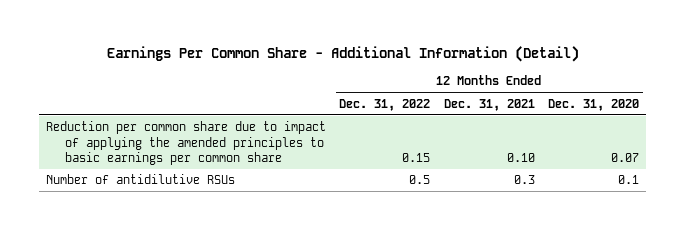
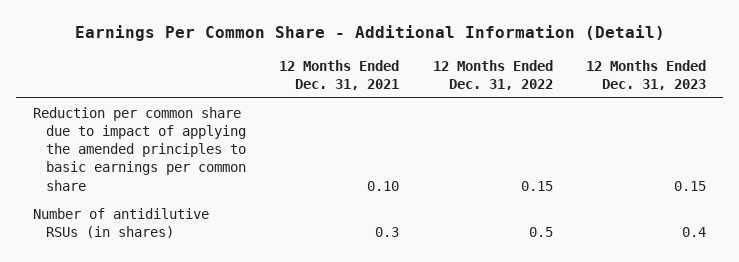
[548,98,640,111] Dec. 31, 2020 -> none
none -> [586,59,707,90] 12 Months Ended Dec. 31, 2023
[45,174,235,185] Number of antidilutive RSUs -> [32,208,209,239] Number of antidilutive RSUs (in shares)

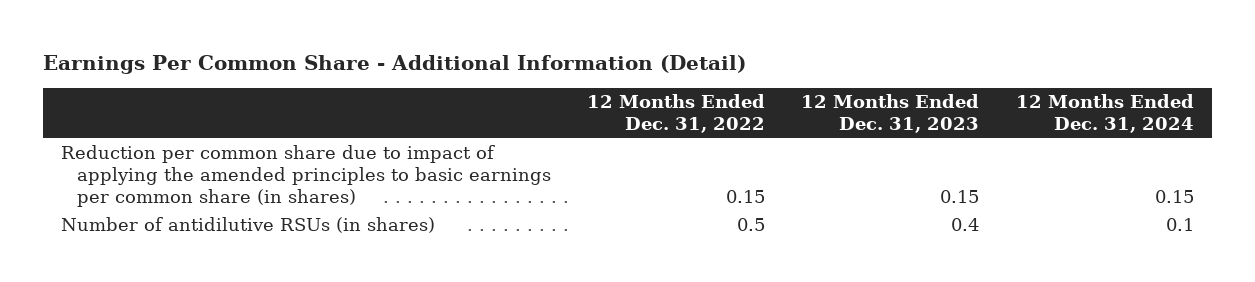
[279,59,400,90] 12 Months Ended Dec. 31, 2021 -> none
none -> [1015,94,1194,134] 12 Months Ended Dec. 31, 2024
[32,107,246,191] Reduction per common share due to impact of applying the amended principles to basic earnings per common share -> [61,145,552,208] Reduction per common share due to impact of applying the amended principles to basic earnings per common share (in shares)

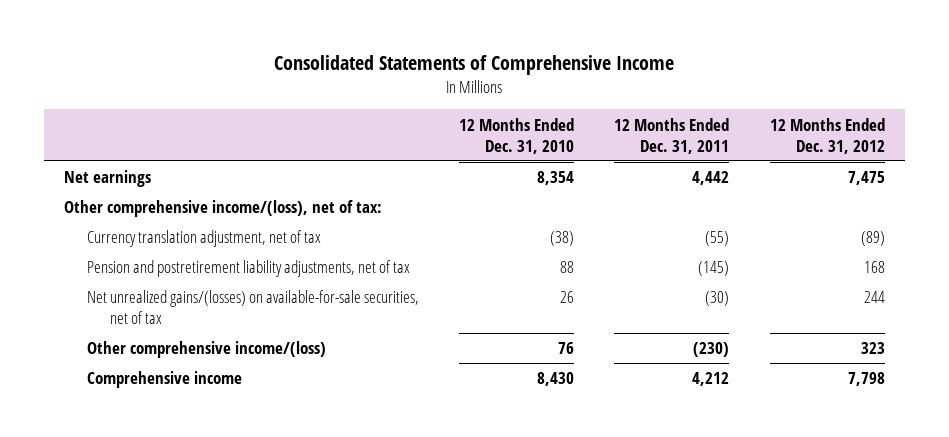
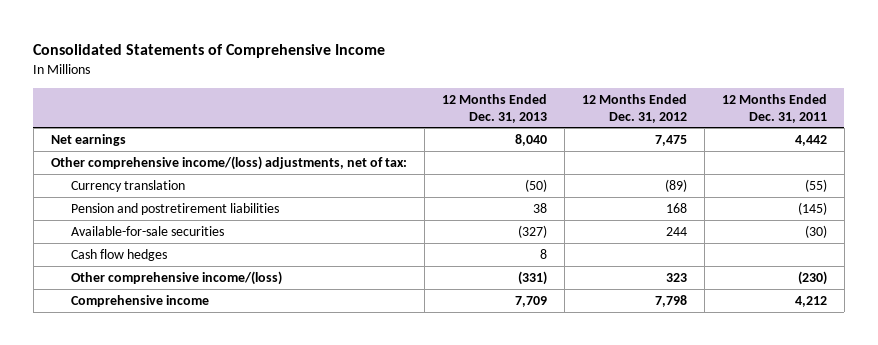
[459,117,575,154] 12 Months Ended Dec. 31, 2010 -> none
none -> [441,93,547,123] 12 Months Ended Dec. 31, 2013
[64,200,383,218] Other comprehensive income/(loss), net of tax: -> [50,155,407,170] Other comprehensive income/(loss) adjustments, net of tax:
[86,230,321,248] Currency translation adjustment, net of tax -> [70,179,185,192] Currency translation
[86,260,410,278] Pension and postretirement liability adjustments, net of tax -> [70,202,279,215] Pension and postretirement liabilities
[86,290,419,325] Net unrealized gains/(losses) on available-for-sale securities, net of tax -> [70,225,224,236] Available-for-sale securities
none -> [70,248,167,261] Cash flow hedges

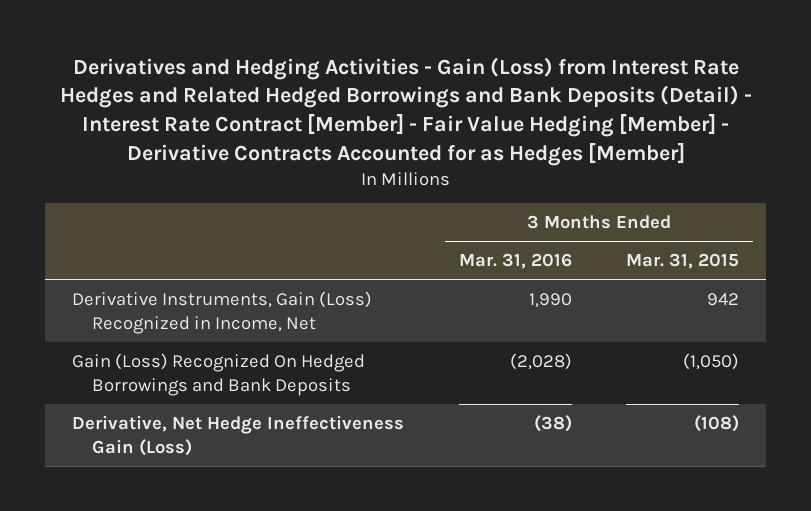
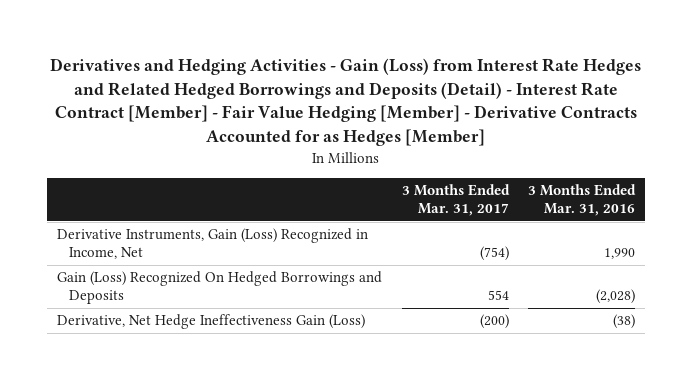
[59,56,752,166] Derivatives and Hedging Activities - Gain (Loss) from Interest Rate Hedges and Related Hedged Borrowings and Bank Deposits (Detail) - Interest Rate Contract [Member] - Fair Value Hedging [Member] - Derivative Contracts Accounted for as Hedges [Member] -> [50,58,642,147] Derivatives and Hedging Activities - Gain (Loss) from Interest Rate Hedges and Related Hedged Borrowings and Deposits (Detail) - Interest Rate Contract [Member] - Fair Value Hedging [Member] - Derivative Contracts Accounted for as Hedges [Member]
[625,253,739,270] Mar. 31, 2015 -> none
none -> [401,184,510,217] 3 Months Ended Mar. 31, 2017
[72,352,366,396] Gain (Loss) Recognized On Hedged Borrowings and Bank Deposits -> [57,271,383,305] Gain (Loss) Recognized On Hedged Borrowings and Deposits

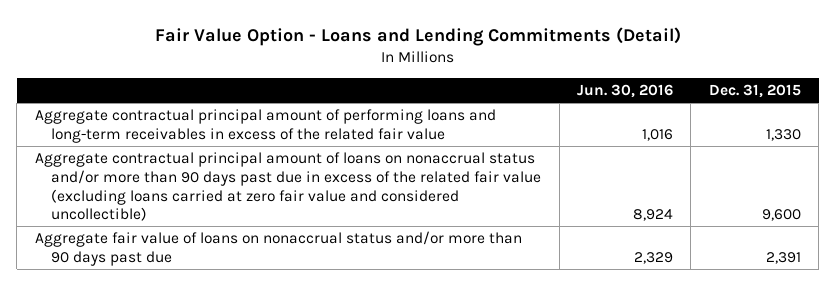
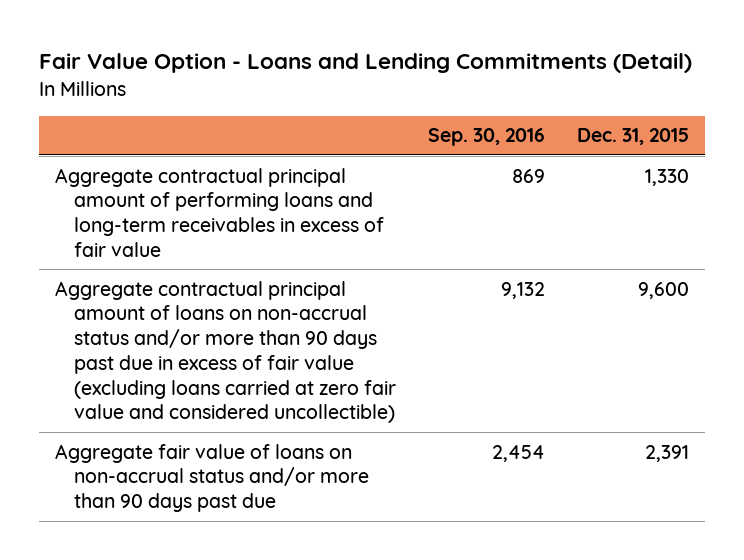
[577,83,674,98] Jun. 30, 2016 -> none
none -> [428,128,546,147] Sep. 30, 2016
[34,109,496,143] Aggregate contractual principal amount of performing loans and long-term receivables in excess of the related fair value -> [54,167,385,257] Aggregate contractual principal amount of performing loans and long-term receivables in excess of fair value
[34,152,542,222] Aggregate contractual principal amount of loans on nonaccrual status and/or more than 90 days past due in excess of the related fair value (excluding loans carried at zero fair value and considered uncollectible) -> [54,280,397,424] Aggregate contractual principal amount of loans on non-accrual status and/or more than 90 days past due in excess of fair value (excluding loans carried at zero fair value and considered uncollectible)
[34,231,522,266] Aggregate fair value of loans on nonaccrual status and/or more than 90 days past due -> [54,443,370,513] Aggregate fair value of loans on non-accrual status and/or more than 90 days past due

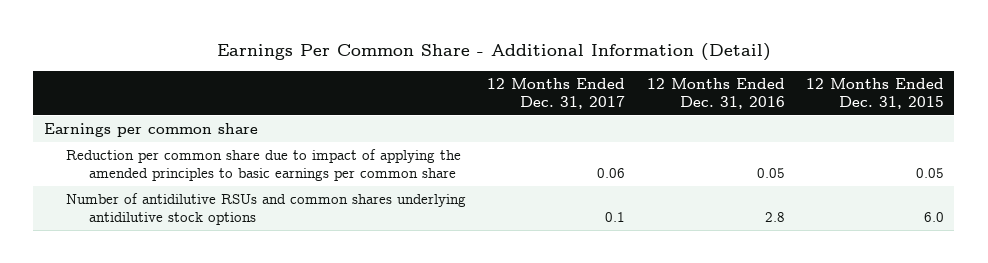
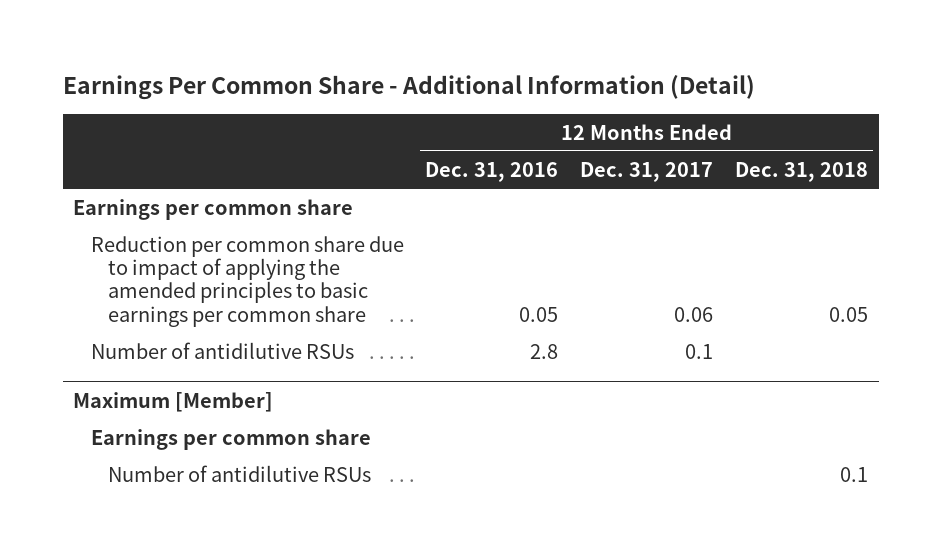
[805,77,944,110] 12 Months Ended Dec. 31, 2015 -> none
none -> [734,161,868,182] Dec. 31, 2018
[66,192,467,226] Number of antidilutive RSUs and common shares underlying antidilutive stock options -> [90,341,354,359] Number of antidilutive RSUs
none -> [73,391,274,412] Maximum [Member]
none -> [90,428,371,450] Earnings per common share
none -> [107,464,371,482] Number of antidilutive RSUs

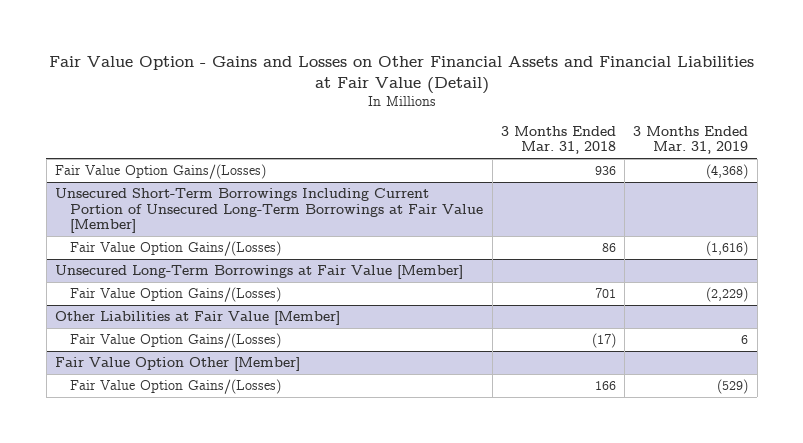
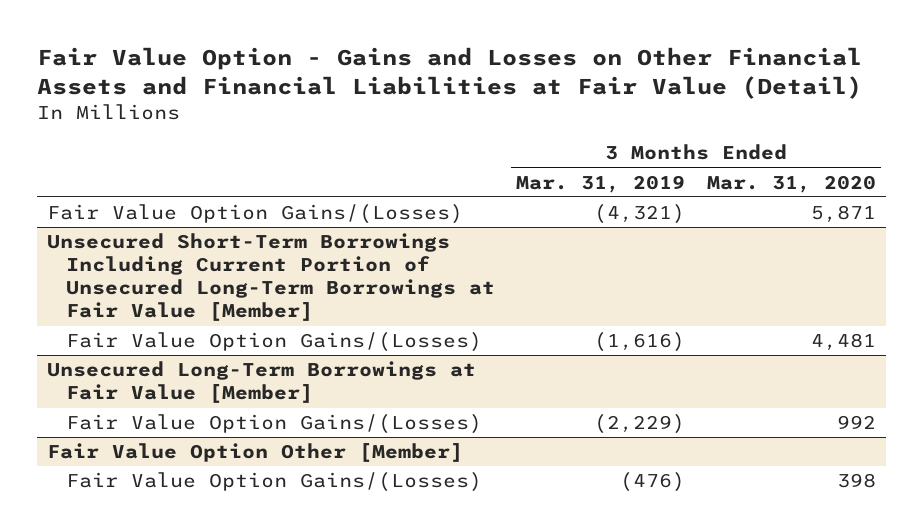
[500,125,616,155] 3 Months Ended Mar. 31, 2018 -> none
none -> [706,174,876,193] Mar. 31, 2020
[706,164,749,180] (4,368) -> [594,204,686,225] (4,321)
[54,311,340,326] Other Liabilities at Fair Value [Member] -> none
[70,333,282,349] Fair Value Option Gains/(Losses) -> none
[717,379,749,395] (529) -> [620,472,686,493] (476)

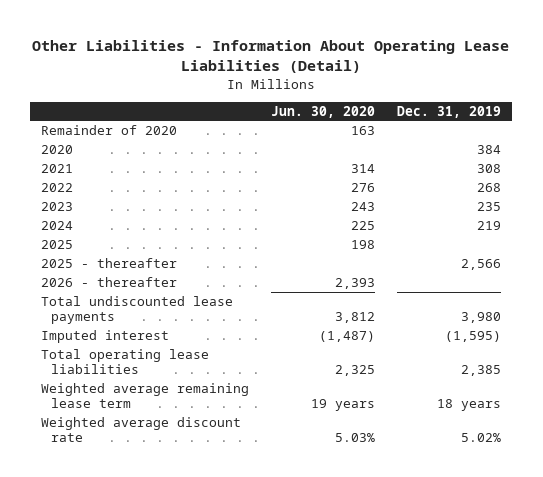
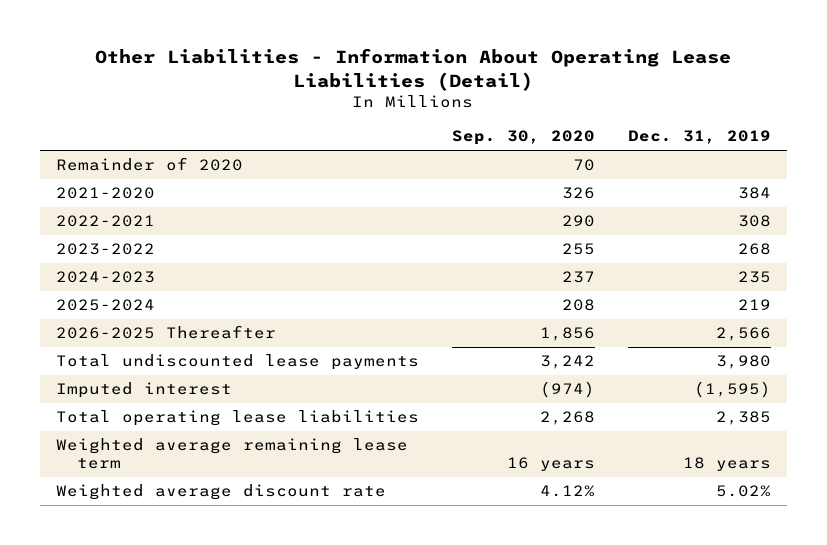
[271,105,376,118] Jun. 30, 2020 -> none
none -> [451,130,595,146] Sep. 30, 2020
[41,240,74,250] 2025 -> none
[41,277,178,288] 2026 - thereafter -> none
[41,145,74,155] 2020 -> [56,187,156,200] 2021-2020
[41,164,74,174] 2021 -> [56,215,156,228] 2022-2021
[41,183,74,193] 2022 -> [56,243,156,256] 2023-2022
[41,202,74,212] 2023 -> [56,271,156,284] 2024-2023
[41,221,74,231] 2024 -> [56,299,156,312] 2025-2024
[41,258,178,269] 2025 - thereafter -> [56,325,277,340] 2026-2025 Thereafter

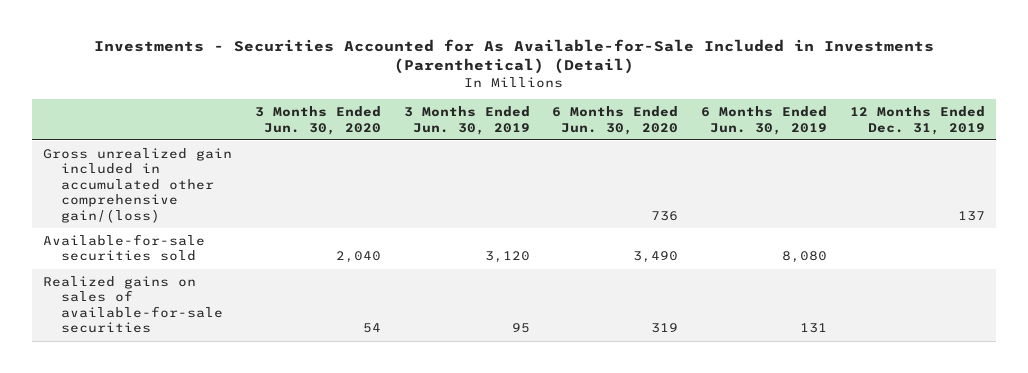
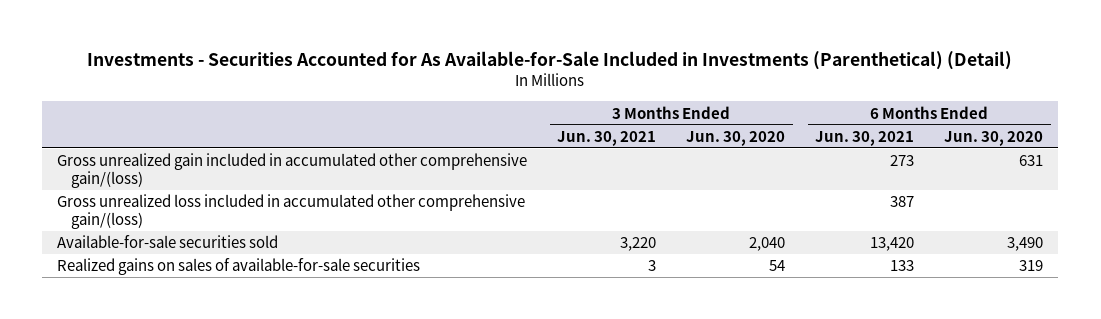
[403,106,530,135] 3 Months Ended Jun. 30, 2019 -> none
[701,106,828,135] 6 Months Ended Jun. 30, 2019 -> none
[849,106,985,135] 12 Months Ended Dec. 31, 2019 -> none
none -> [557,130,657,146] Jun. 30, 2021
none -> [815,130,915,146] Jun. 30, 2021
[651,210,679,221] 736 -> [1019,155,1044,167] 631
none -> [57,194,526,229] Gross unrealized loss included in accumulated other comprehensive gain/(loss)

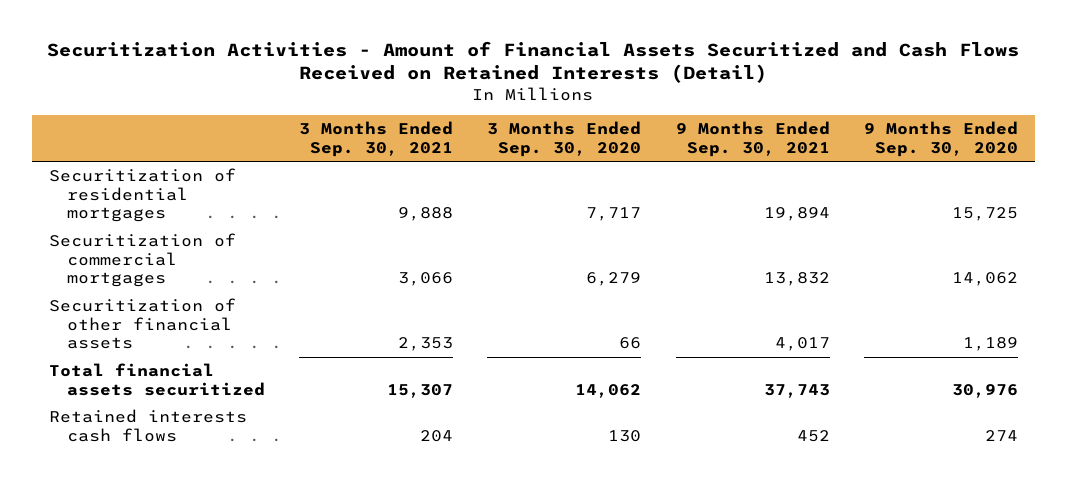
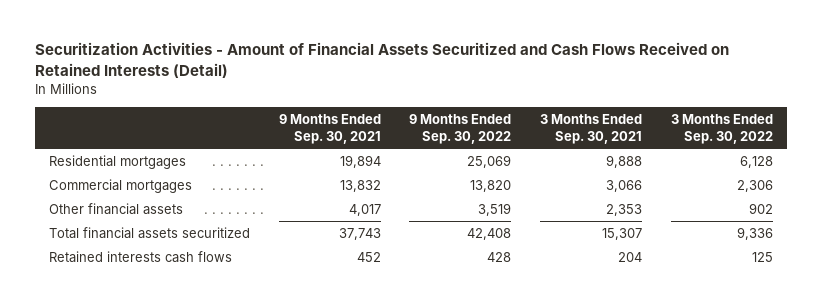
[487,121,642,157] 3 Months Ended Sep. 30, 2020 -> none
[863,121,1018,157] 9 Months Ended Sep. 30, 2020 -> none
none -> [409,114,512,144] 9 Months Ended Sep. 30, 2022
none -> [670,114,773,144] 3 Months Ended Sep. 30, 2022
[49,167,237,223] Securitization of residential mortgages -> [49,155,187,170] Residential mortgages
[49,232,237,288] Securitization of commercial mortgages -> [49,179,193,194] Commercial mortgages
[49,297,237,350] Securitization of other financial assets -> [49,203,184,216] Other financial assets

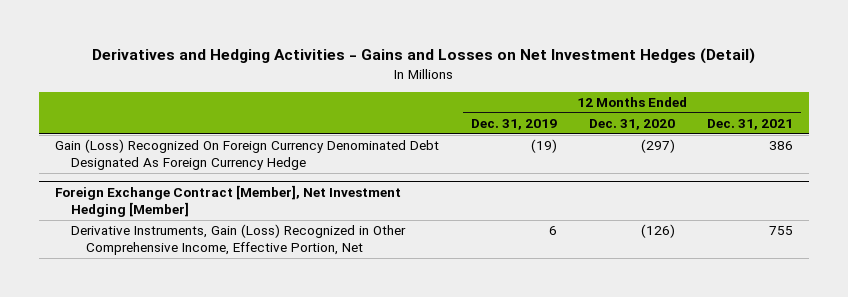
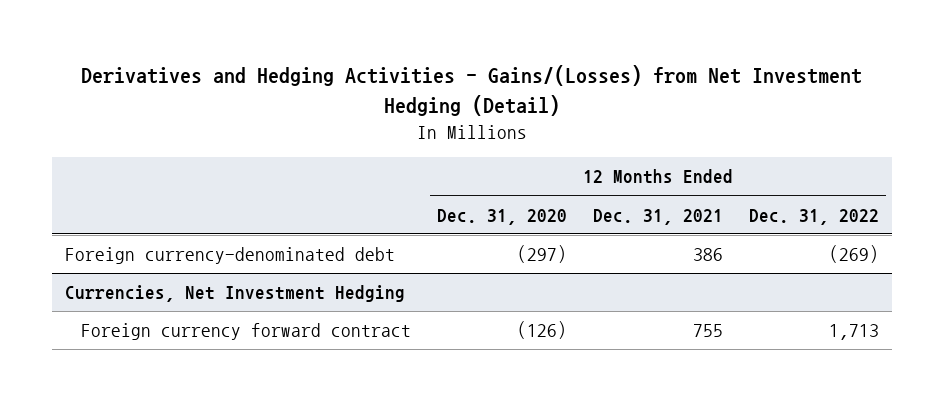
[92,48,756,65] Derivatives and Hedging Activities - Gains and Losses on Net Investment Hedges (Detail) -> [81,64,863,116] Derivatives and Hedging Activities - Gains/(Losses) from Net Investment Hedging (Detail)
[471,119,558,131] Dec. 31, 2019 -> none
none -> [749,208,880,225] Dec. 31, 2022
[55,184,402,217] Foreign Exchange Contract [Member], Net Investment Hedging [Member] -> none
[55,139,440,171] Gain (Loss) Recognized On Foreign Currency Denominated Debt Designated As Foreign Currency Hedge -> [65,247,396,265] Foreign currency-denominated debt
none -> [65,285,406,303] Currencies, Net Investment Hedging
[70,224,406,256] Derivative Instruments, Gain (Loss) Recognized in Other Comprehensive Income, Effective Portion, Net -> [80,323,411,341] Foreign currency forward contract

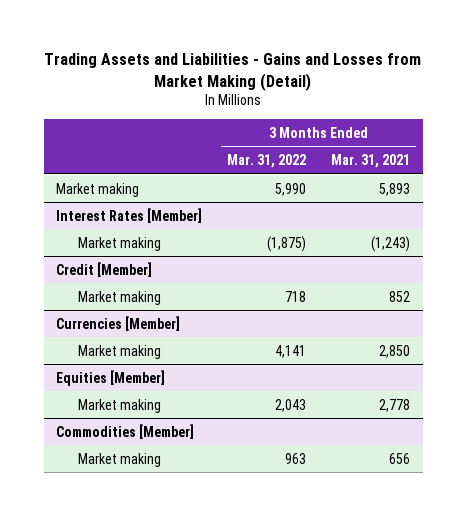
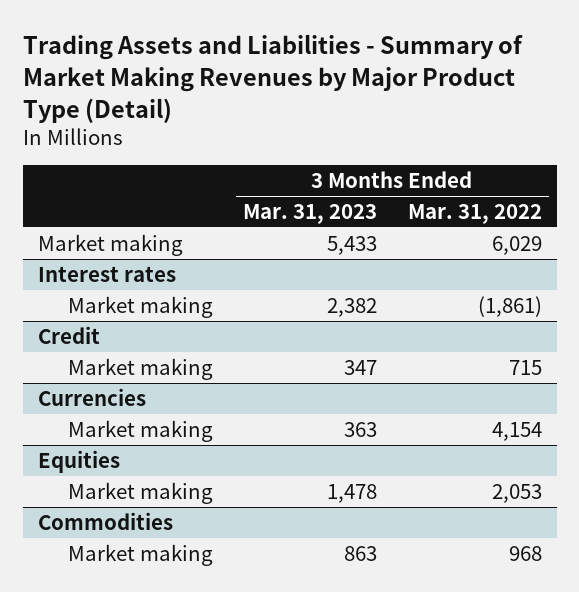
[44,53,422,91] Trading Assets and Liabilities - Gains and Losses from Market Making (Detail) -> [22,34,523,123] Trading Assets and Liabilities - Summary of Market Making Revenues by Major Product Type (Detail)
[331,154,411,169] Mar. 31, 2021 -> none
none -> [243,203,378,224] Mar. 31, 2023
[275,182,307,196] 5,990 -> [491,235,542,255] 6,029
[56,207,203,223] Interest Rates [Member] -> [37,265,176,282] Interest rates
[267,235,307,252] (1,875) -> [477,295,542,317] (1,861)
[56,261,153,277] Credit [Member] -> [37,325,100,344] Credit
[285,290,307,302] 718 -> [508,359,542,375] 715
[56,315,181,331] Currencies [Member] -> [37,387,146,406] Currencies
[275,344,307,358] 4,141 -> [491,421,542,441] 4,154
[56,369,166,386] Equities [Member] -> [37,449,120,473] Equities
[275,398,307,412] 2,043 -> [491,483,542,503] 2,053
[56,423,195,439] Commodities [Member] -> [37,511,173,530] Commodities
[285,452,307,464] 963 -> [508,545,542,561] 968

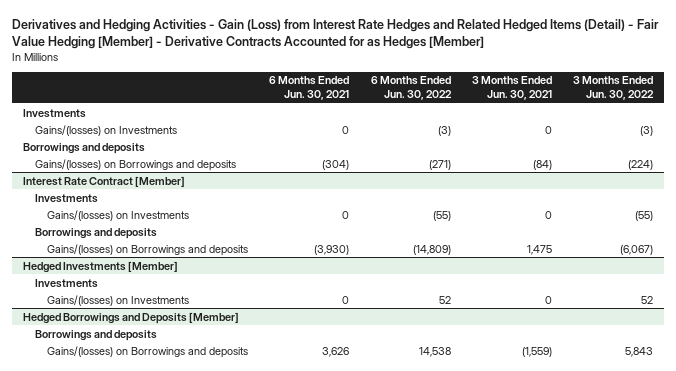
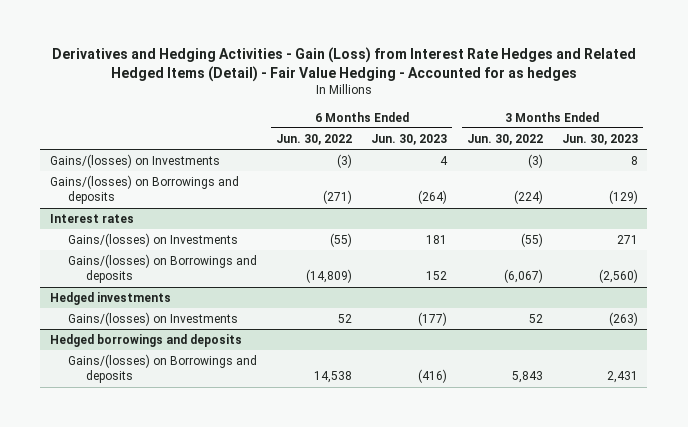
[11,18,659,50] Derivatives and Hedging Activities - Gain (Loss) from Interest Rate Hedges and Related Hedged Items (Detail) - Fair Value Hedging [Member] - Derivative Contracts Accounted for as Hedges [Member] -> [51,47,636,82] Derivatives and Hedging Activities - Gain (Loss) from Interest Rate Hedges and Related Hedged Items (Detail) - Fair Value Hedging - Accounted for as hedges
[269,76,350,101] 6 Months Ended Jun. 30, 2021 -> none
[472,76,553,101] 3 Months Ended Jun. 30, 2021 -> none
none -> [371,134,448,146] Jun. 30, 2023
none -> [561,134,638,146] Jun. 30, 2023
[22,108,86,118] Investments -> none
[22,142,145,154] Borrowings and deposits -> none
[34,193,98,203] Investments -> none
[22,175,185,187] Interest Rate Contract [Member] -> [49,214,134,224] Interest rates
[34,227,157,239] Borrowings and deposits -> none
[34,278,98,288] Investments -> none
[22,260,178,273] Hedged Investments [Member] -> [49,292,171,306] Hedged investments
[34,329,157,341] Borrowings and deposits -> none
[22,311,239,324] Hedged Borrowings and Deposits [Member] -> [49,334,242,348] Hedged borrowings and deposits

